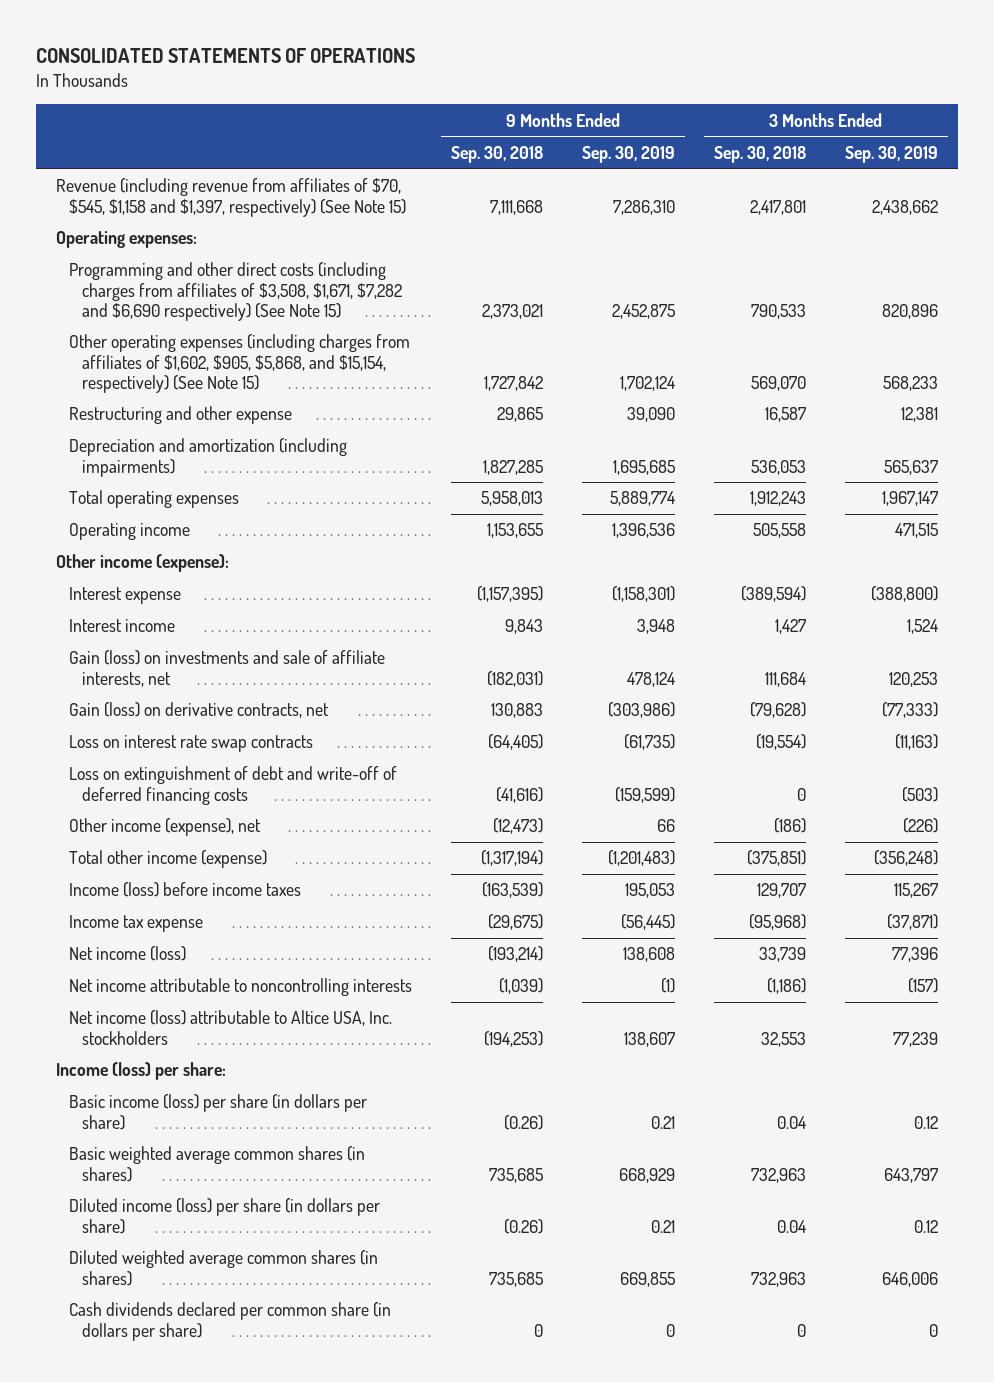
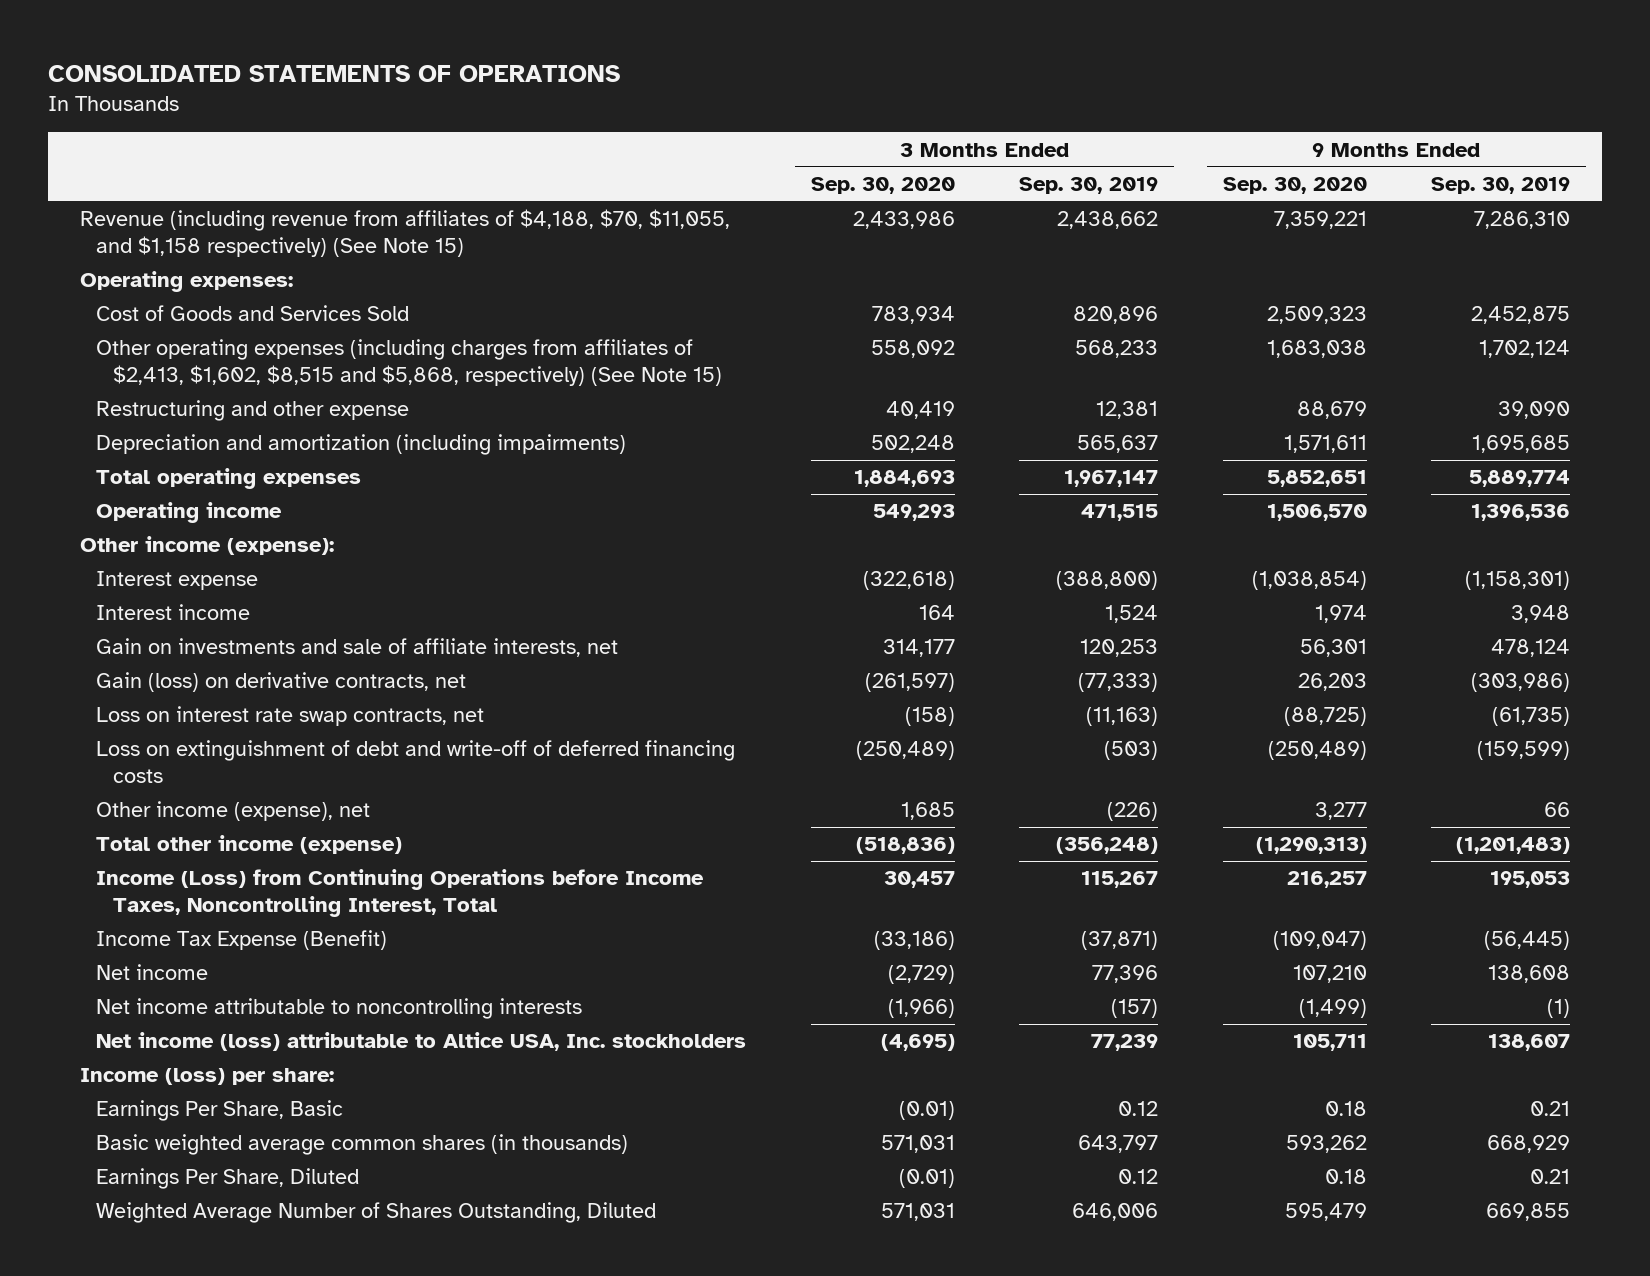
[451,145,544,163] Sep. 30, 2018 -> none
[714,145,807,163] Sep. 30, 2018 -> none
none -> [810,176,955,194] Sep. 30, 2020
none -> [1222,176,1367,194] Sep. 30, 2020
[55,178,406,217] Revenue (including revenue from affiliates of $70, $545, $1,158 and $1,397, respectively) (See Note 15) -> [80,209,731,258] Revenue (including revenue from affiliates of $4,188, $70, $11,055, and $1,158 respectively) (See Note 15)
[68,262,402,321] Programming and other direct costs (including charges from affiliates of $3,508, $1,671, $7,282 and $6,690 respectively) (See Note 15) -> [96,305,410,322] Cost of Goods and Services Sold
[68,334,410,393] Other operating expenses (including charges from affiliates of $1,602, $905, $5,868, and $15,154, respectively) (See Note 15) -> [96,339,722,387] Other operating expenses (including charges from affiliates of $2,413, $1,602, $8,515 and $5,868, respectively) (See Note 15)
[68,650,385,687] Gain (loss) on investments and sale of affiliate interests, net -> [96,638,619,658] Gain on investments and sale of affiliate interests, net
[68,735,313,753] Loss on interest rate swap contracts -> [96,706,485,727] Loss on interest rate swap contracts, net
[68,882,301,898] Income (loss) before income taxes -> [96,869,705,918] Income (Loss) from Continuing Operations before Income Taxes, Noncontrolling Interest, Total
[68,915,203,933] Income tax expense -> [96,930,388,951] Income Tax Expense (Benefit)
[68,946,186,962] Net income (loss) -> [96,964,209,981] Net income
[68,1302,391,1341] Cash dividends declared per common share (in dollars per share) -> none
[68,1094,367,1130] Basic income (loss) per share (in dollars per share) -> [96,1100,344,1122] Earnings Per Share, Basic
[68,1146,365,1182] Basic weighted average common shares (in shares) -> [96,1134,629,1156] Basic weighted average common shares (in thousands)
[68,1198,380,1234] Diluted income (loss) per share (in dollars per share) -> [96,1168,360,1190] Earnings Per Share, Diluted
[68,1250,378,1286] Diluted weighted average common shares (in shares) -> [96,1202,657,1224] Weighted Average Number of Shares Outstanding, Diluted

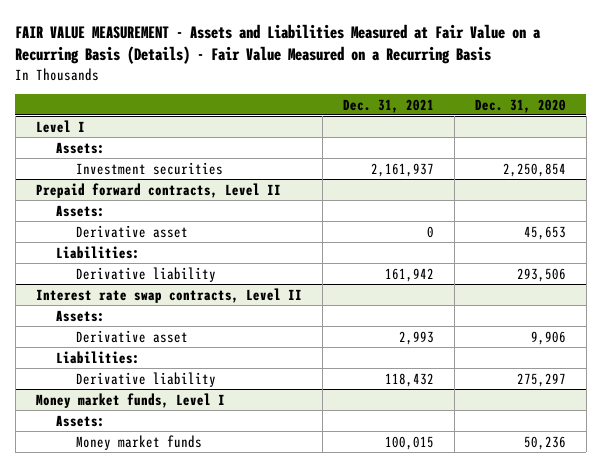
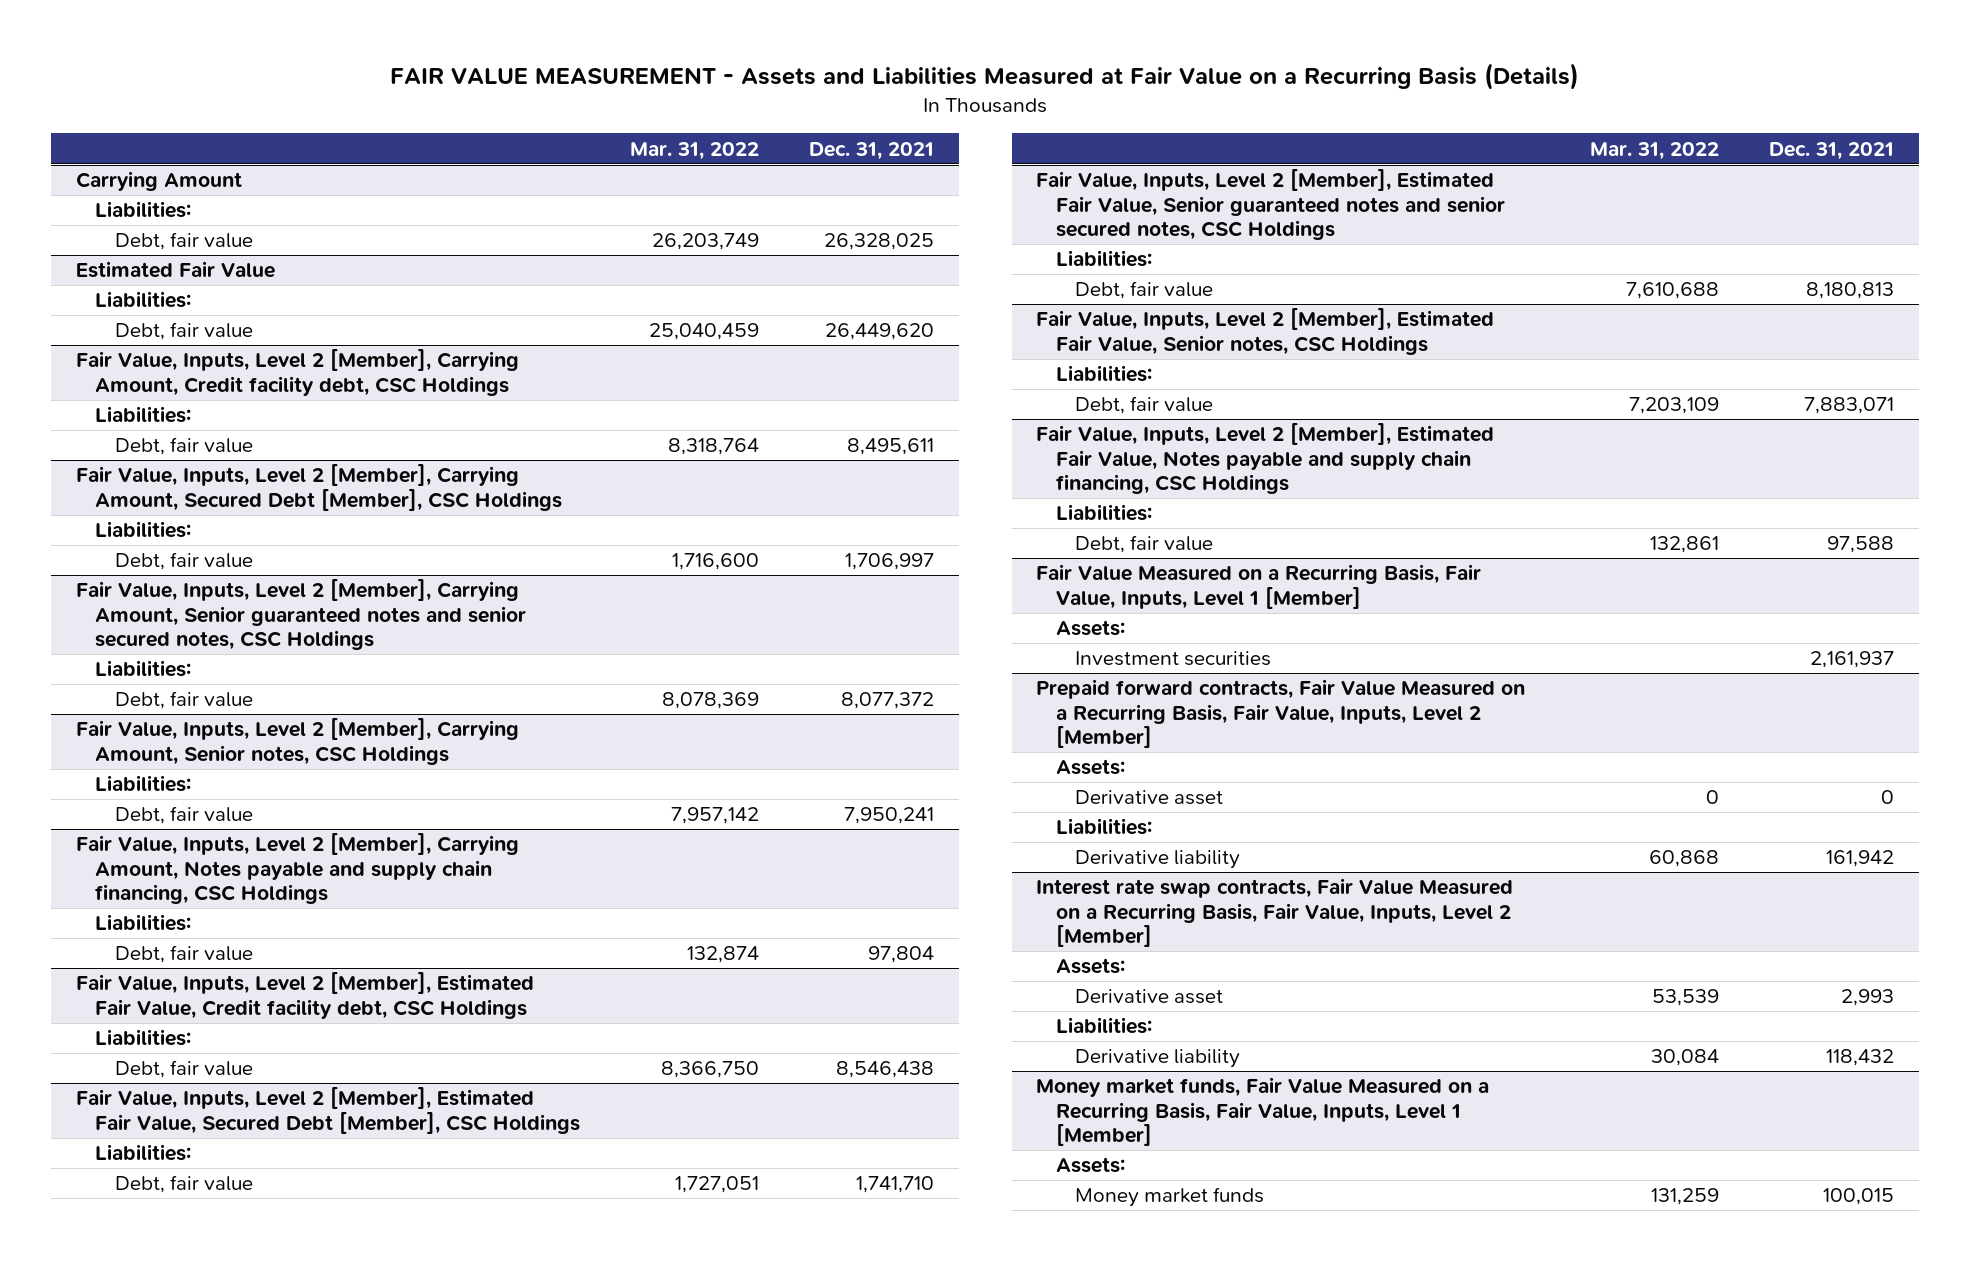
[15,23,542,65] FAIR VALUE MEASUREMENT - Assets and Liabilities Measured at Fair Value on a Recurring Basis (Details) - Fair Value Measured on a Recurring Basis -> [390,62,1580,90] FAIR VALUE MEASUREMENT - Assets and Liabilities Measured at Fair Value on a Recurring Basis (Details)
[474,98,566,113] Dec. 31, 2020 -> none
none -> [630,141,760,160] Mar. 31, 2022
[35,119,85,133] Level I -> none
none -> [76,171,243,192] Carrying Amount
none -> [95,201,192,219] Liabilities:
none -> [114,232,253,251] Debt, fair value
none -> [76,261,276,279] Estimated Fair Value
none -> [95,291,192,309] Liabilities:
none -> [114,322,253,341] Debt, fair value
none -> [76,349,520,396] Fair Value, Inputs, Level 2 [Member], Carrying Amount, Credit facility debt, CSC Holdings
none -> [95,406,192,424] Liabilities:
none -> [114,437,253,456] Debt, fair value
none -> [76,464,563,511] Fair Value, Inputs, Level 2 [Member], Carrying Amount, Secured Debt [Member], CSC Holdings
none -> [95,521,192,539] Liabilities:
none -> [114,552,253,571] Debt, fair value
none -> [76,579,527,651] Fair Value, Inputs, Level 2 [Member], Carrying Amount, Senior guaranteed notes and senior secured notes, CSC Holdings
none -> [95,660,192,678] Liabilities:
none -> [114,691,253,710] Debt, fair value
none -> [76,718,520,765] Fair Value, Inputs, Level 2 [Member], Carrying Amount, Senior notes, CSC Holdings
none -> [95,775,192,793] Liabilities:
none -> [114,806,253,825] Debt, fair value
none -> [76,833,520,905] Fair Value, Inputs, Level 2 [Member], Carrying Amount, Notes payable and supply chain financing, CSC Holdings
none -> [95,914,192,932] Liabilities:
none -> [114,945,253,964] Debt, fair value
none -> [76,972,535,1019] Fair Value, Inputs, Level 2 [Member], Estimated Fair Value, Credit facility debt, CSC Holdings
none -> [95,1029,192,1047] Liabilities:
none -> [114,1060,253,1079] Debt, fair value
none -> [76,1087,581,1134] Fair Value, Inputs, Level 2 [Member], Estimated Fair Value, Secured Debt [Member], CSC Holdings
none -> [95,1144,192,1162] Liabilities:
none -> [114,1175,253,1194] Debt, fair value
none -> [1036,169,1505,241] Fair Value, Inputs, Level 2 [Member], Estimated Fair Value, Senior guaranteed notes and senior secured notes, CSC Holdings
none -> [1055,250,1152,268] Liabilities:
none -> [1074,281,1213,300] Debt, fair value
none -> [1036,308,1495,355] Fair Value, Inputs, Level 2 [Member], Estimated Fair Value, Senior notes, CSC Holdings
none -> [1055,365,1152,383] Liabilities:
none -> [1074,396,1213,415] Debt, fair value
none -> [1036,423,1495,495] Fair Value, Inputs, Level 2 [Member], Estimated Fair Value, Notes payable and supply chain financing, CSC Holdings
none -> [1055,504,1152,522] Liabilities:
none -> [1074,535,1213,554] Debt, fair value
none -> [1036,564,1482,609] Fair Value Measured on a Recurring Basis, Fair Value, Inputs, Level 1 [Member]
[35,182,281,198] Prepaid forward contracts, Level II -> none
none -> [1036,679,1526,749] Prepaid forward contracts, Fair Value Measured on a Recurring Basis, Fair Value, Inputs, Level 2 [Member]
[35,287,302,303] Interest rate swap contracts, Level II -> none
none -> [1036,878,1514,948] Interest rate swap contracts, Fair Value Measured on a Recurring Basis, Fair Value, Inputs, Level 2 [Member]
[35,392,225,408] Money market funds, Level I -> none
none -> [1036,1077,1490,1147] Money market funds, Fair Value Measured on a Recurring Basis, Fair Value, Inputs, Level 1 [Member]

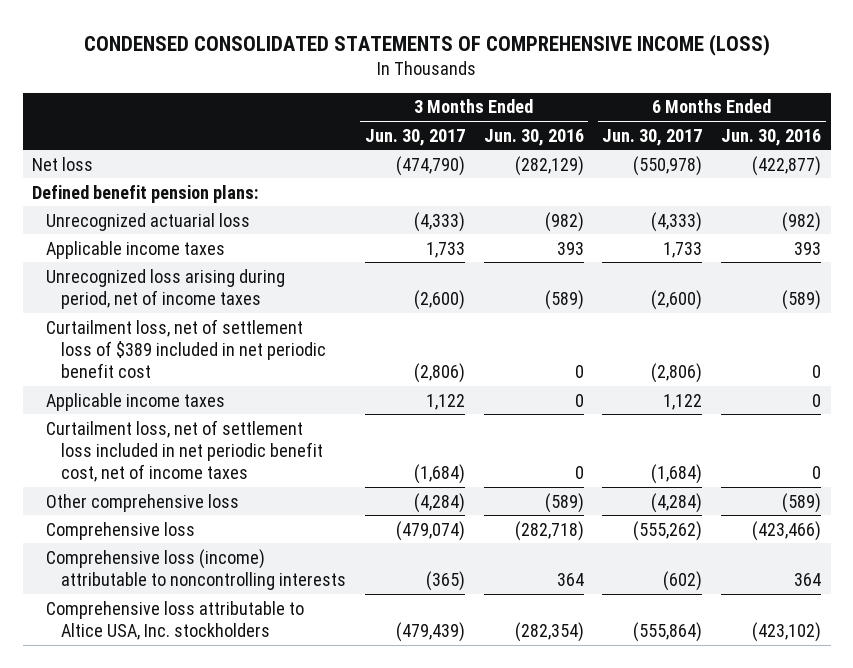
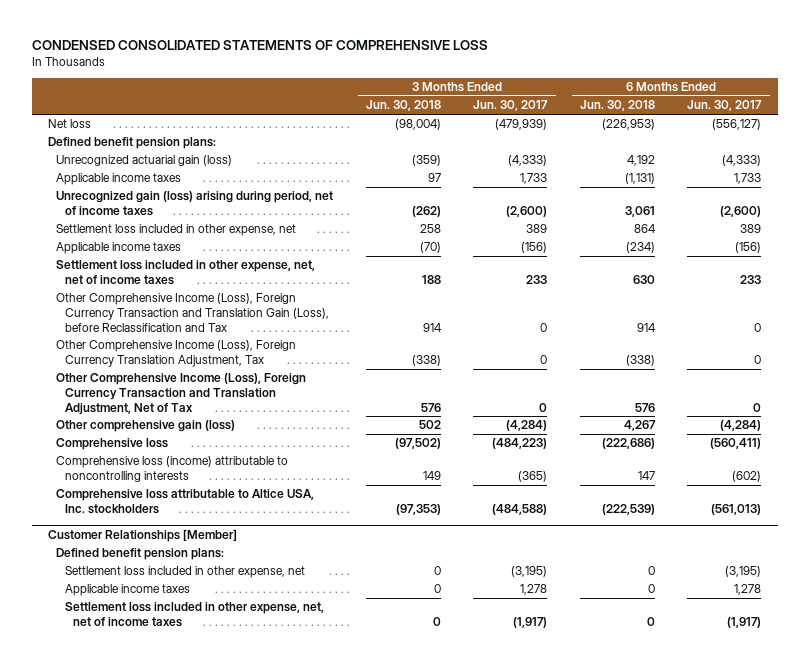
[83,33,770,56] CONDENSED CONSOLIDATED STATEMENTS OF COMPREHENSIVE INCOME (LOSS) -> [31,39,488,50] CONDENSED CONSOLIDATED STATEMENTS OF COMPREHENSIVE LOSS
[483,128,584,146] Jun. 30, 2016 -> none
[721,128,822,146] Jun. 30, 2016 -> none
none -> [365,100,441,112] Jun. 30, 2018
none -> [579,100,655,112] Jun. 30, 2018
[395,155,465,176] (474,790) -> [495,119,548,131] (479,939)
[633,155,703,176] (550,978) -> [712,119,762,131] (556,127)
[46,212,251,231] Unrecognized actuarial loss -> [56,155,233,167] Unrecognized actuarial gain (loss)
[46,268,286,309] Unrecognized loss arising during period, net of income taxes -> [56,191,334,217] Unrecognized gain (loss) arising during period, net of income taxes
[46,318,326,379] Curtailment loss, net of settlement loss of $389 included in net periodic benefit cost -> [56,224,297,237] Settlement loss included in other expense, net
[413,363,465,384] (2,806) -> [526,224,548,234] 389
[651,363,703,384] (2,806) -> [740,224,762,234] 389
[425,393,465,410] 1,122 -> [521,242,548,254] (156)
[663,393,703,410] 1,122 -> [735,242,762,254] (156)
[46,419,323,483] Curtailment loss, net of settlement loss included in net periodic benefit cost, net of income taxes -> [56,260,316,286] Settlement loss included in other expense, net, net of income taxes
[413,464,465,485] (1,684) -> [526,275,548,285] 233
[651,464,703,485] (1,684) -> [740,275,762,285] 233
none -> [56,293,329,332] Other Comprehensive Income (Loss), Foreign Currency Transaction and Translation Gain (Loss), before Reclassification and Tax
none -> [56,340,297,368] Other Comprehensive Income (Loss), Foreign Currency Translation Adjustment, Tax
none -> [56,373,307,415] Other Comprehensive Income (Loss), Foreign Currency Transaction and Translation Adjustment, Net of Tax
[46,493,240,512] Other comprehensive loss -> [56,420,236,433] Other comprehensive gain (loss)
[395,520,465,541] (479,074) -> [492,438,548,450] (484,223)
[633,520,703,541] (555,262) -> [710,438,762,450] (560,411)
[395,621,465,642] (479,439) -> [492,504,548,516] (484,588)
[633,621,703,642] (555,864) -> [711,504,762,516] (561,013)
none -> [47,528,237,542] Customer Relationships [Member]
none -> [56,548,225,561] Defined benefit pension plans:
none -> [64,566,305,579] Settlement loss included in other expense, net
none -> [64,584,190,597] Applicable income taxes
none -> [64,602,324,628] Settlement loss included in other expense, net, net of income taxes

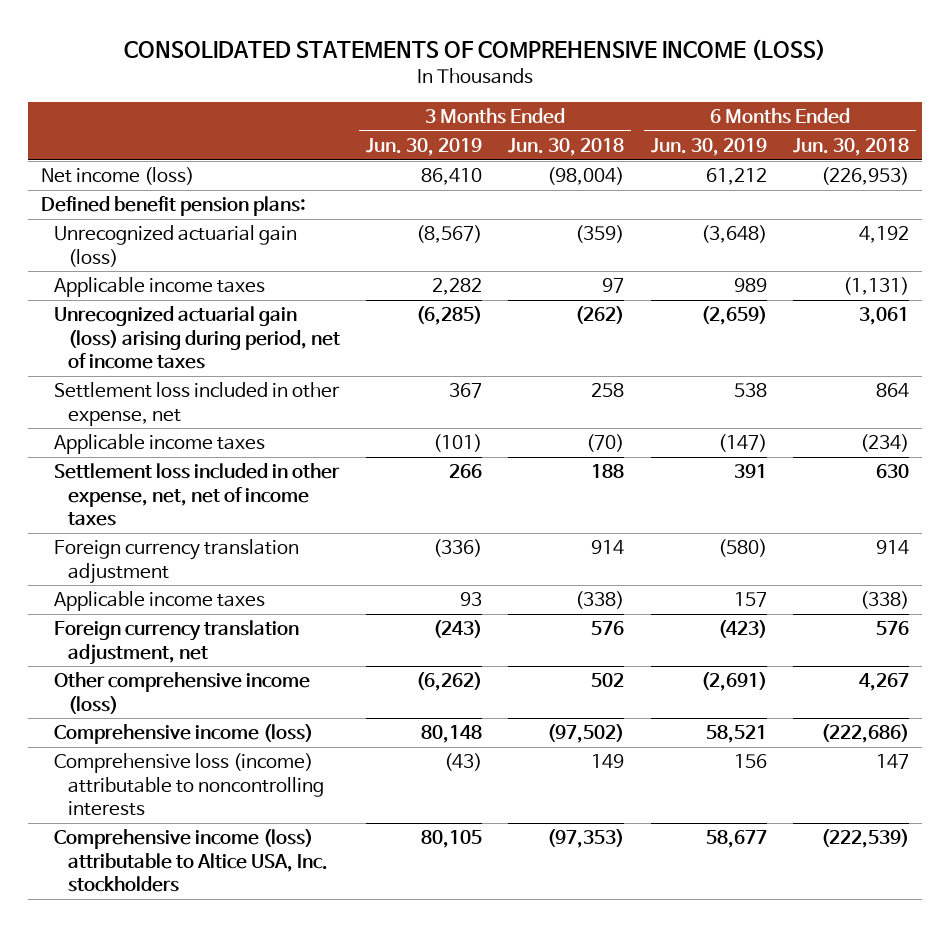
[31,39,488,50] CONDENSED CONSOLIDATED STATEMENTS OF COMPREHENSIVE LOSS -> [123,39,826,61] CONSOLIDATED STATEMENTS OF COMPREHENSIVE INCOME (LOSS)
[473,100,549,112] Jun. 30, 2017 -> none
[687,100,763,112] Jun. 30, 2017 -> none
none -> [365,138,482,157] Jun. 30, 2019
none -> [650,138,767,157] Jun. 30, 2019
[47,119,91,129] Net loss -> [40,167,194,186] Net income (loss)
[56,191,334,217] Unrecognized gain (loss) arising during period, net of income taxes -> [54,306,340,370] Unrecognized actuarial gain (loss) arising during period, net of income taxes
[56,293,329,332] Other Comprehensive Income (Loss), Foreign Currency Transaction and Translation Gain (Loss), before Reclassification and Tax -> [54,539,300,584] Foreign currency translation adjustment
[56,340,297,368] Other Comprehensive Income (Loss), Foreign Currency Translation Adjustment, Tax -> [54,591,266,612] Applicable income taxes
[56,373,307,415] Other Comprehensive Income (Loss), Foreign Currency Transaction and Translation Adjustment, Net of Tax -> [54,620,300,665] Foreign currency translation adjustment, net
[56,420,236,433] Other comprehensive gain (loss) -> [54,672,311,714] Other comprehensive income (loss)
[56,438,169,451] Comprehensive loss -> [54,724,314,745] Comprehensive income (loss)
[47,528,237,542] Customer Relationships [Member] -> none
[56,548,225,561] Defined benefit pension plans: -> none
[64,566,305,579] Settlement loss included in other expense, net -> none
[64,584,190,597] Applicable income taxes -> none
[64,602,324,628] Settlement loss included in other expense, net, net of income taxes -> none
[56,489,315,515] Comprehensive loss attributable to Altice USA, Inc. stockholders -> [54,829,328,893] Comprehensive income (loss) attributable to Altice USA, Inc. stockholders

